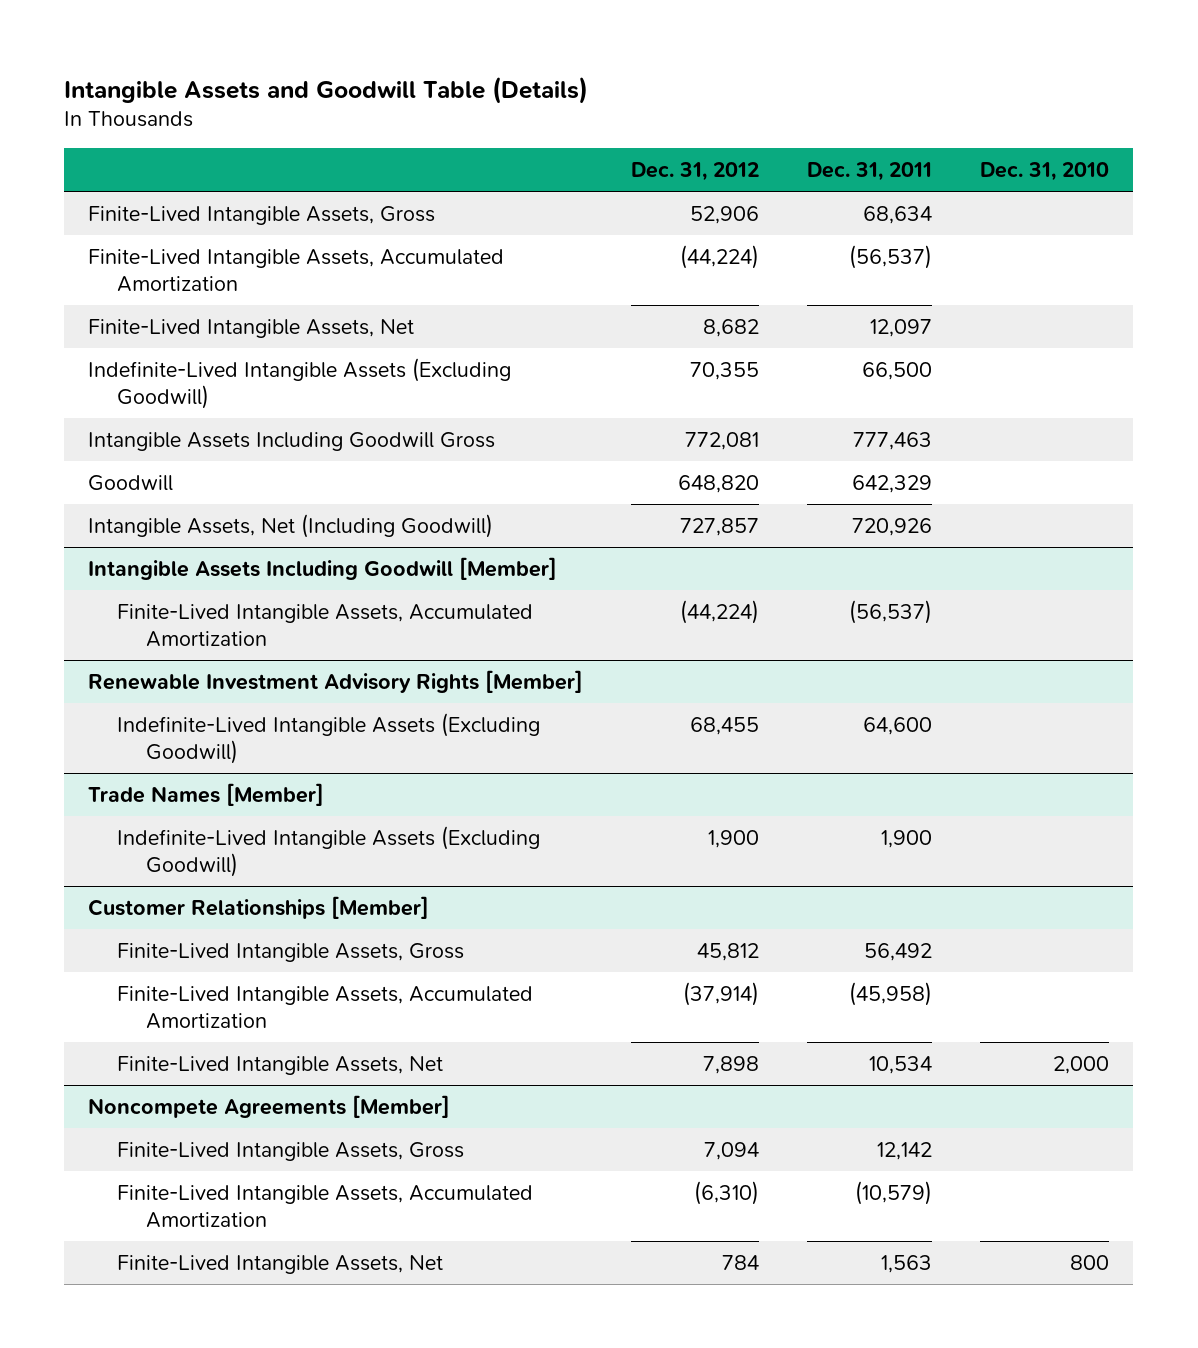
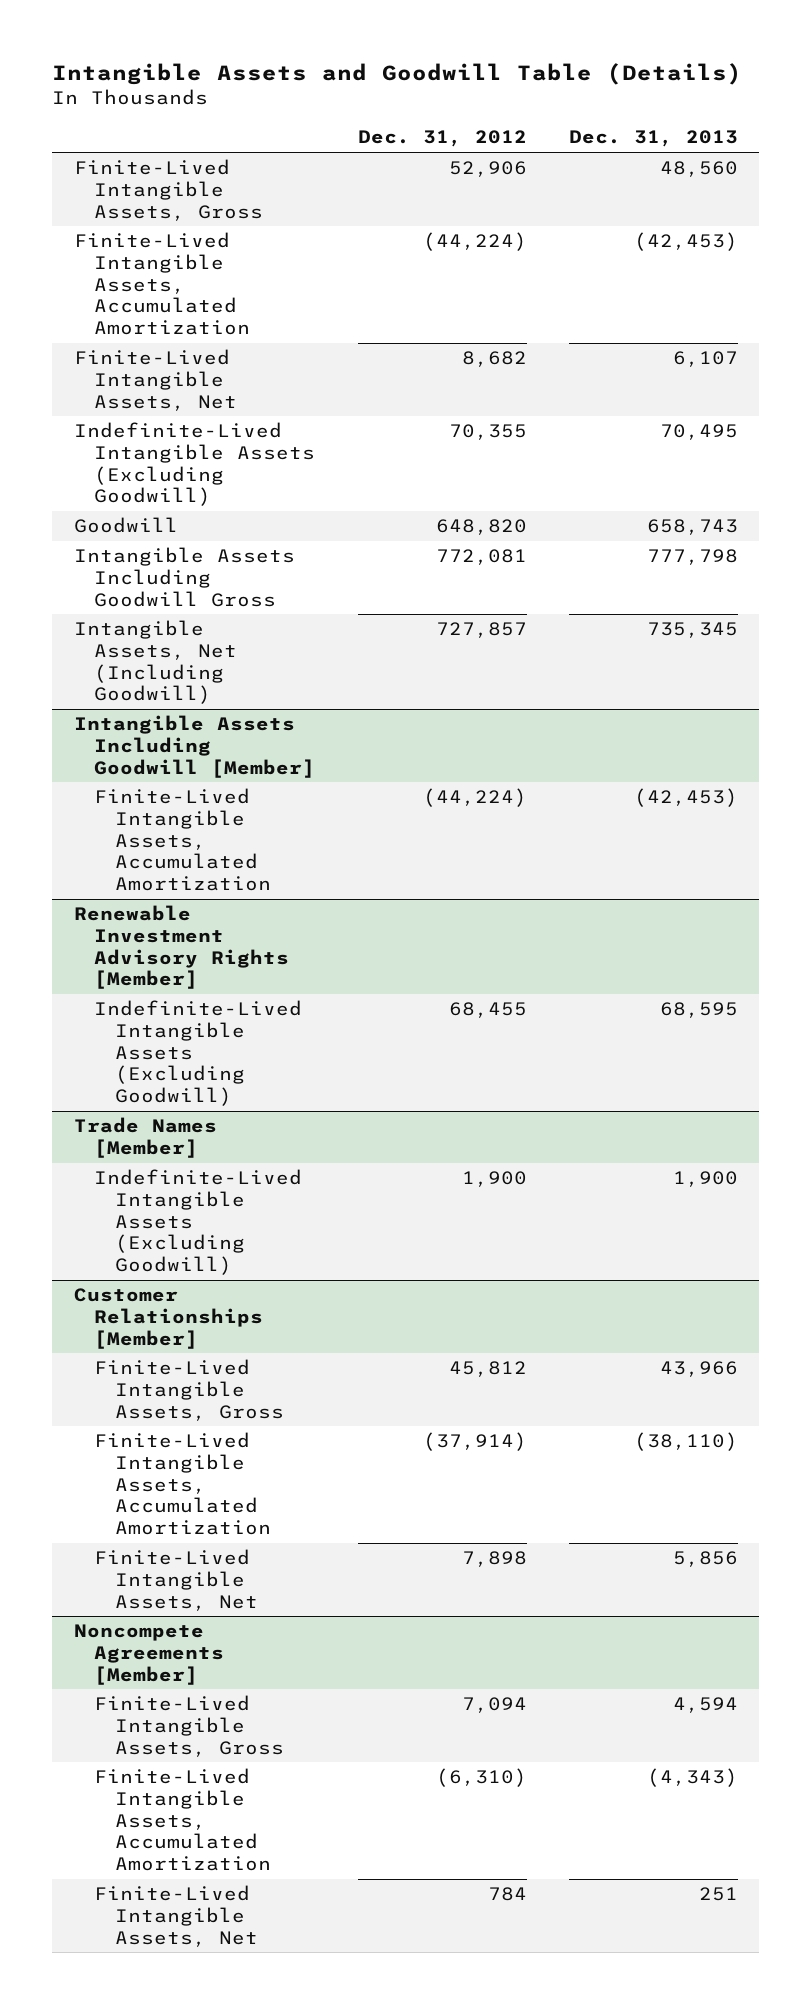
[807,161,933,181] Dec. 31, 2011 -> none
[980,161,1110,181] Dec. 31, 2010 -> none
none -> [568,130,738,148] Dec. 31, 2013
[88,431,496,451] Intangible Assets Including Goodwill Gross -> [73,547,295,607] Intangible Assets Including Goodwill Gross

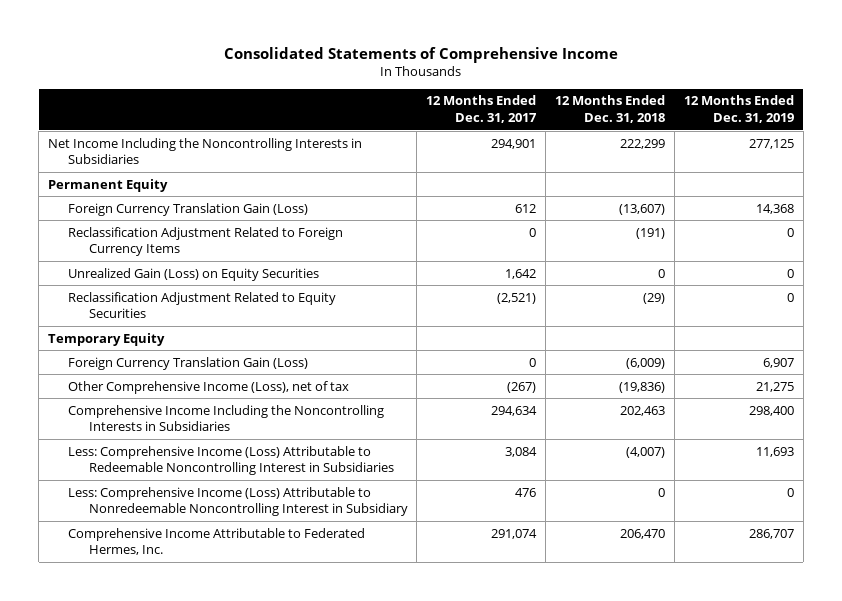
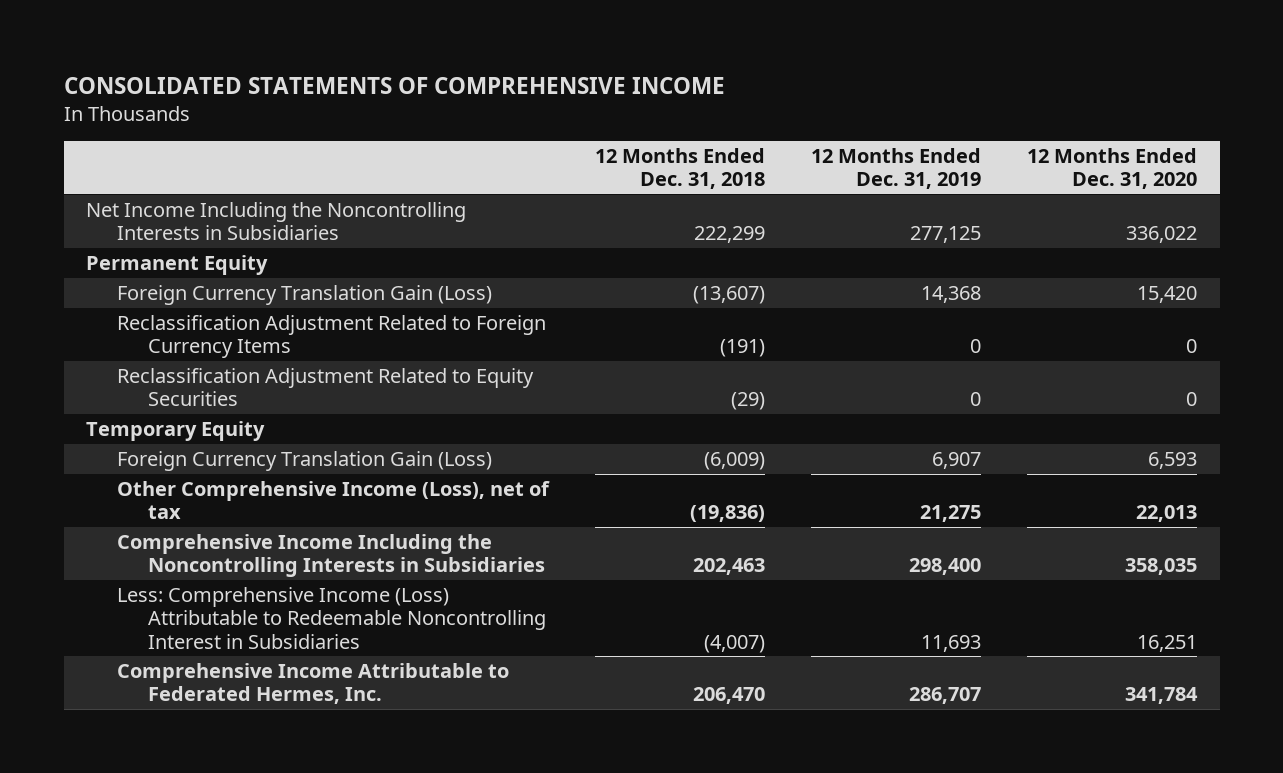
[223,46,618,63] Consolidated Statements of Comprehensive Income -> [63,77,725,95] CONSOLIDATED STATEMENTS OF COMPREHENSIVE INCOME
[426,95,538,124] 12 Months Ended Dec. 31, 2017 -> none
none -> [1026,147,1197,189] 12 Months Ended Dec. 31, 2020
[68,267,320,281] Unrealized Gain (Loss) on Equity Securities -> none
[68,486,408,517] Less: Comprehensive Income (Loss) Attributable to Nonredeemable Noncontrolling Interest in Subsidiary -> none

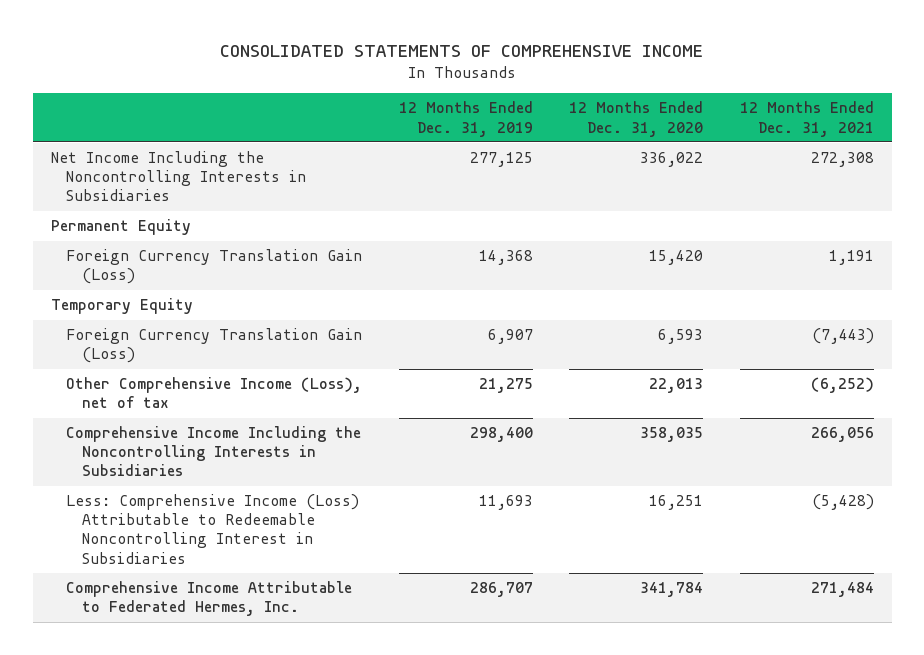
[594,147,765,189] 12 Months Ended Dec. 31, 2018 -> none
none -> [739,101,874,137] 12 Months Ended Dec. 31, 2021
[117,314,547,359] Reclassification Adjustment Related to Foreign Currency Items -> none
[117,367,535,407] Reclassification Adjustment Related to Equity Securities -> none

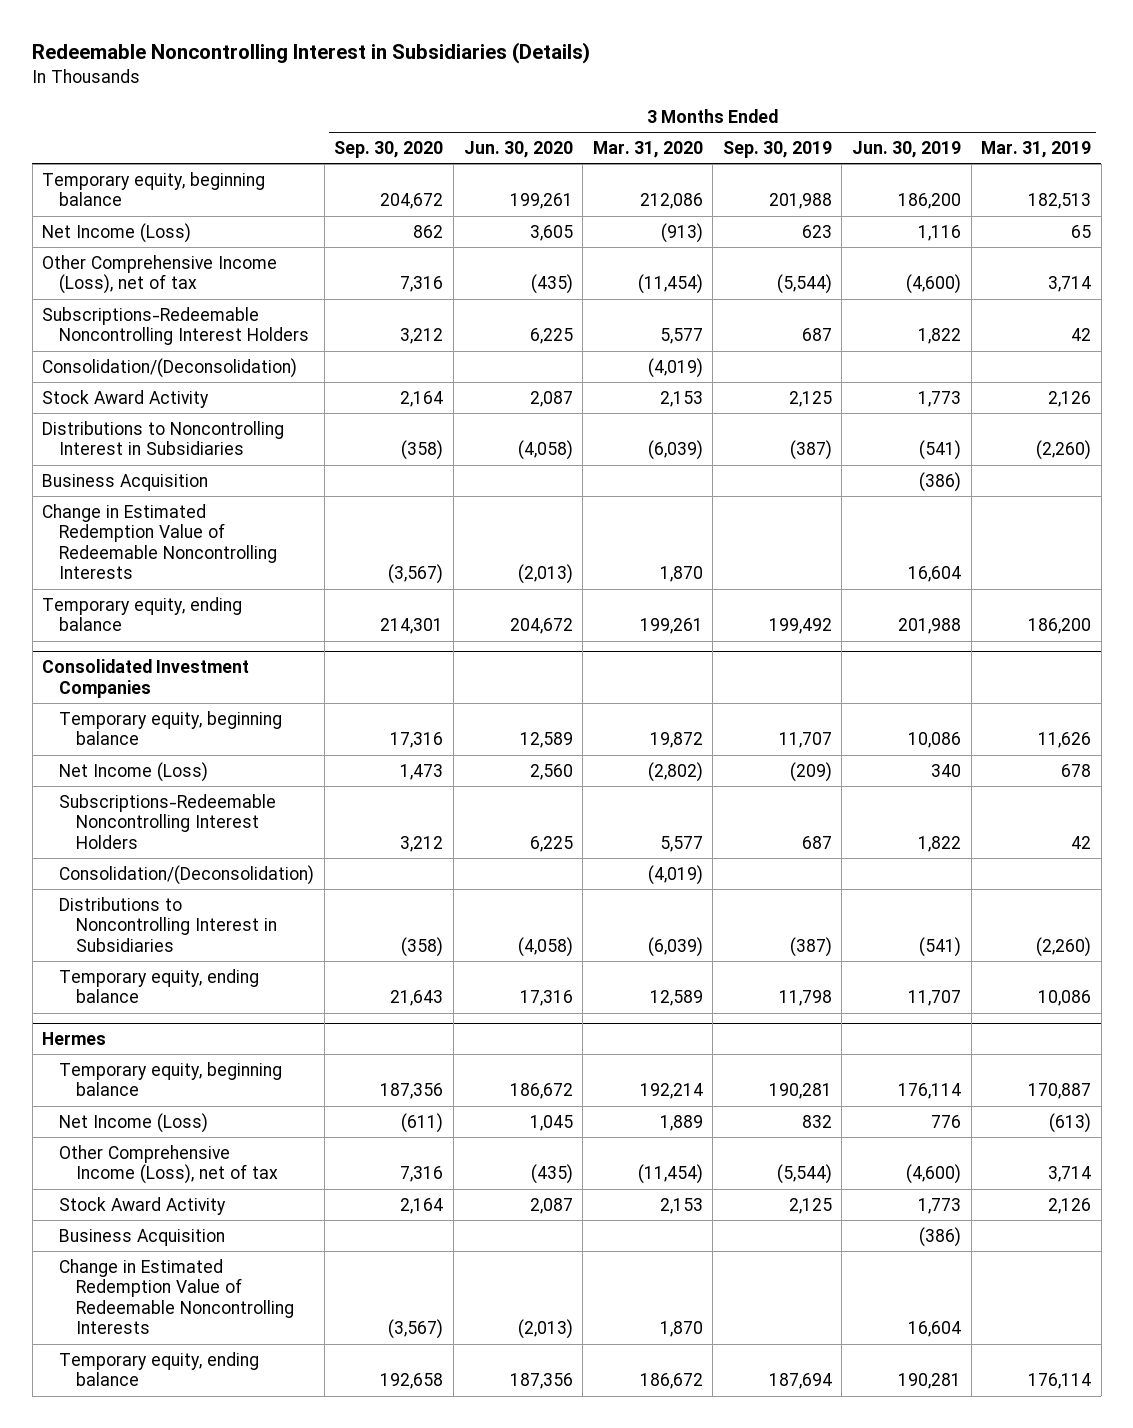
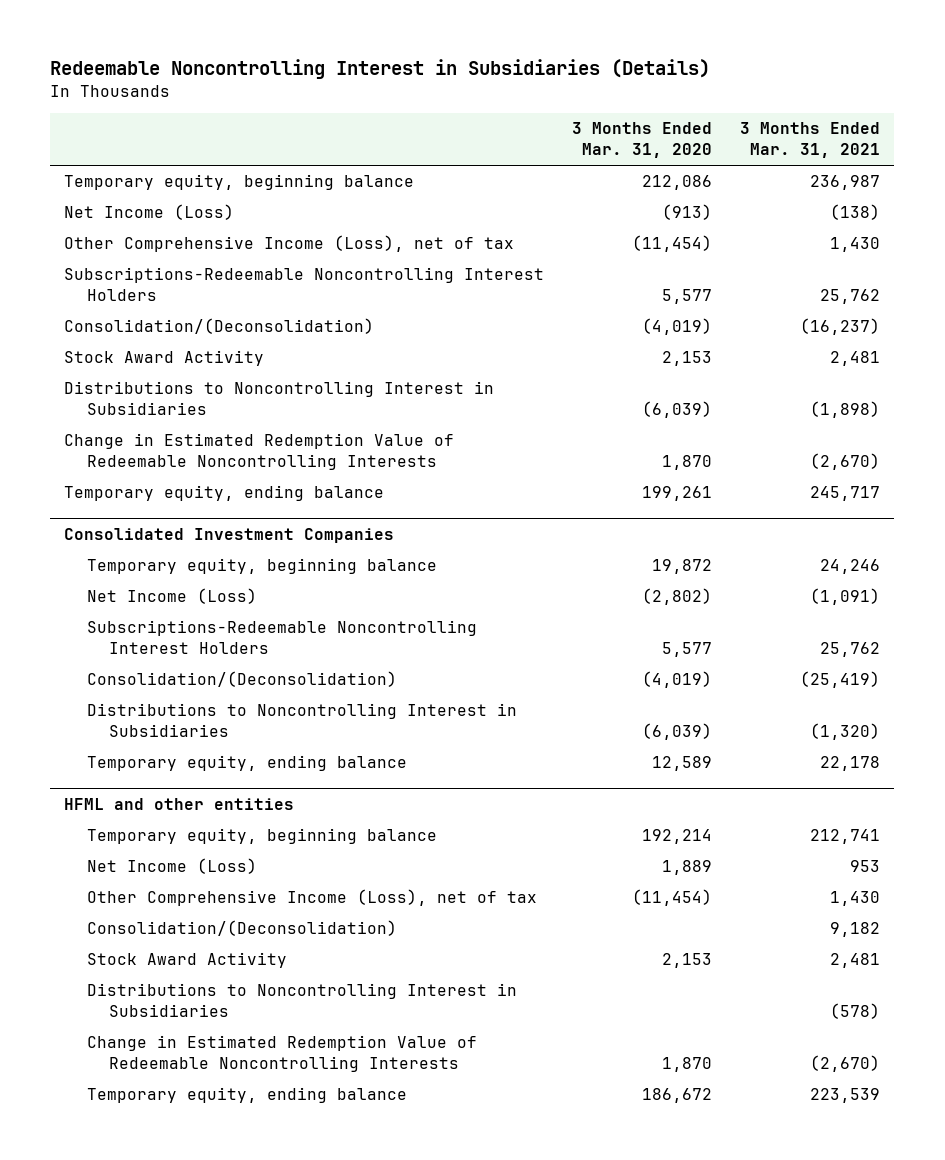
[334,140,444,158] Sep. 30, 2020 -> none
[463,140,573,158] Jun. 30, 2020 -> none
[722,140,832,158] Sep. 30, 2019 -> none
[852,140,962,158] Jun. 30, 2019 -> none
[981,140,1092,158] Mar. 31, 2019 -> none
none -> [740,122,881,159] 3 Months Ended Mar. 31, 2021
[42,473,209,491] Business Acquisition -> none
[42,1032,107,1046] Hermes -> [64,797,295,810] HFML and other entities
none -> [86,920,397,937] Consolidation/(Deconsolidation)
[59,1228,226,1246] Business Acquisition -> none
none -> [86,983,517,1018] Distributions to Noncontrolling Interest in Subsidiaries

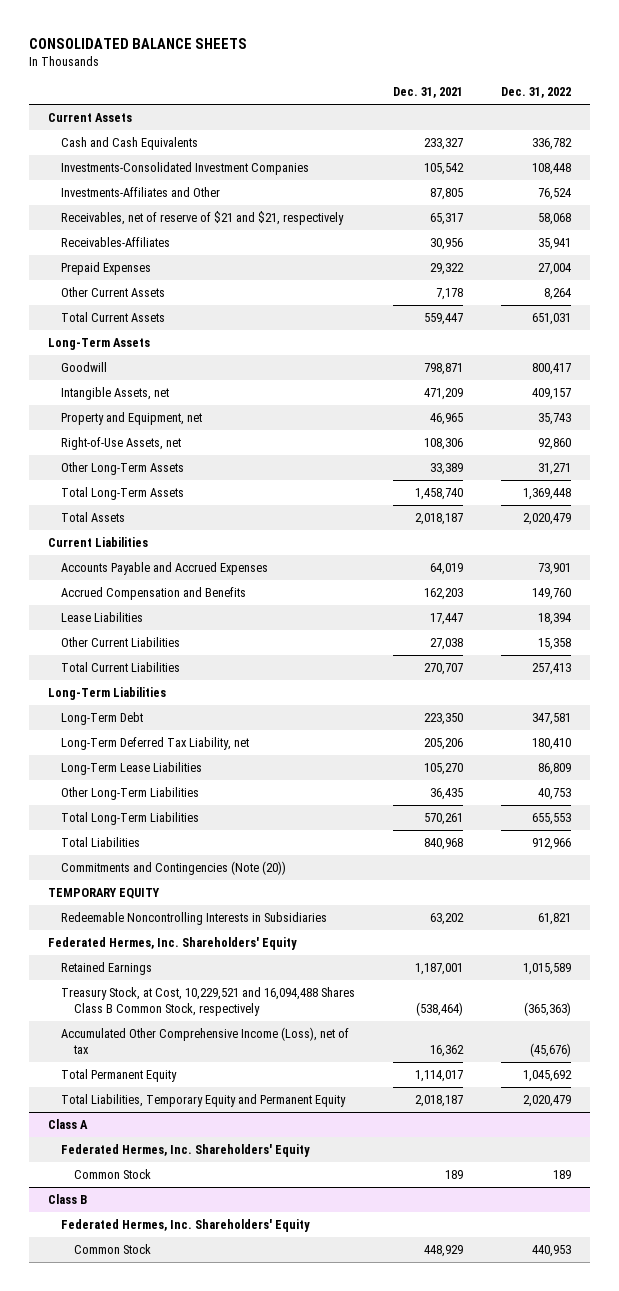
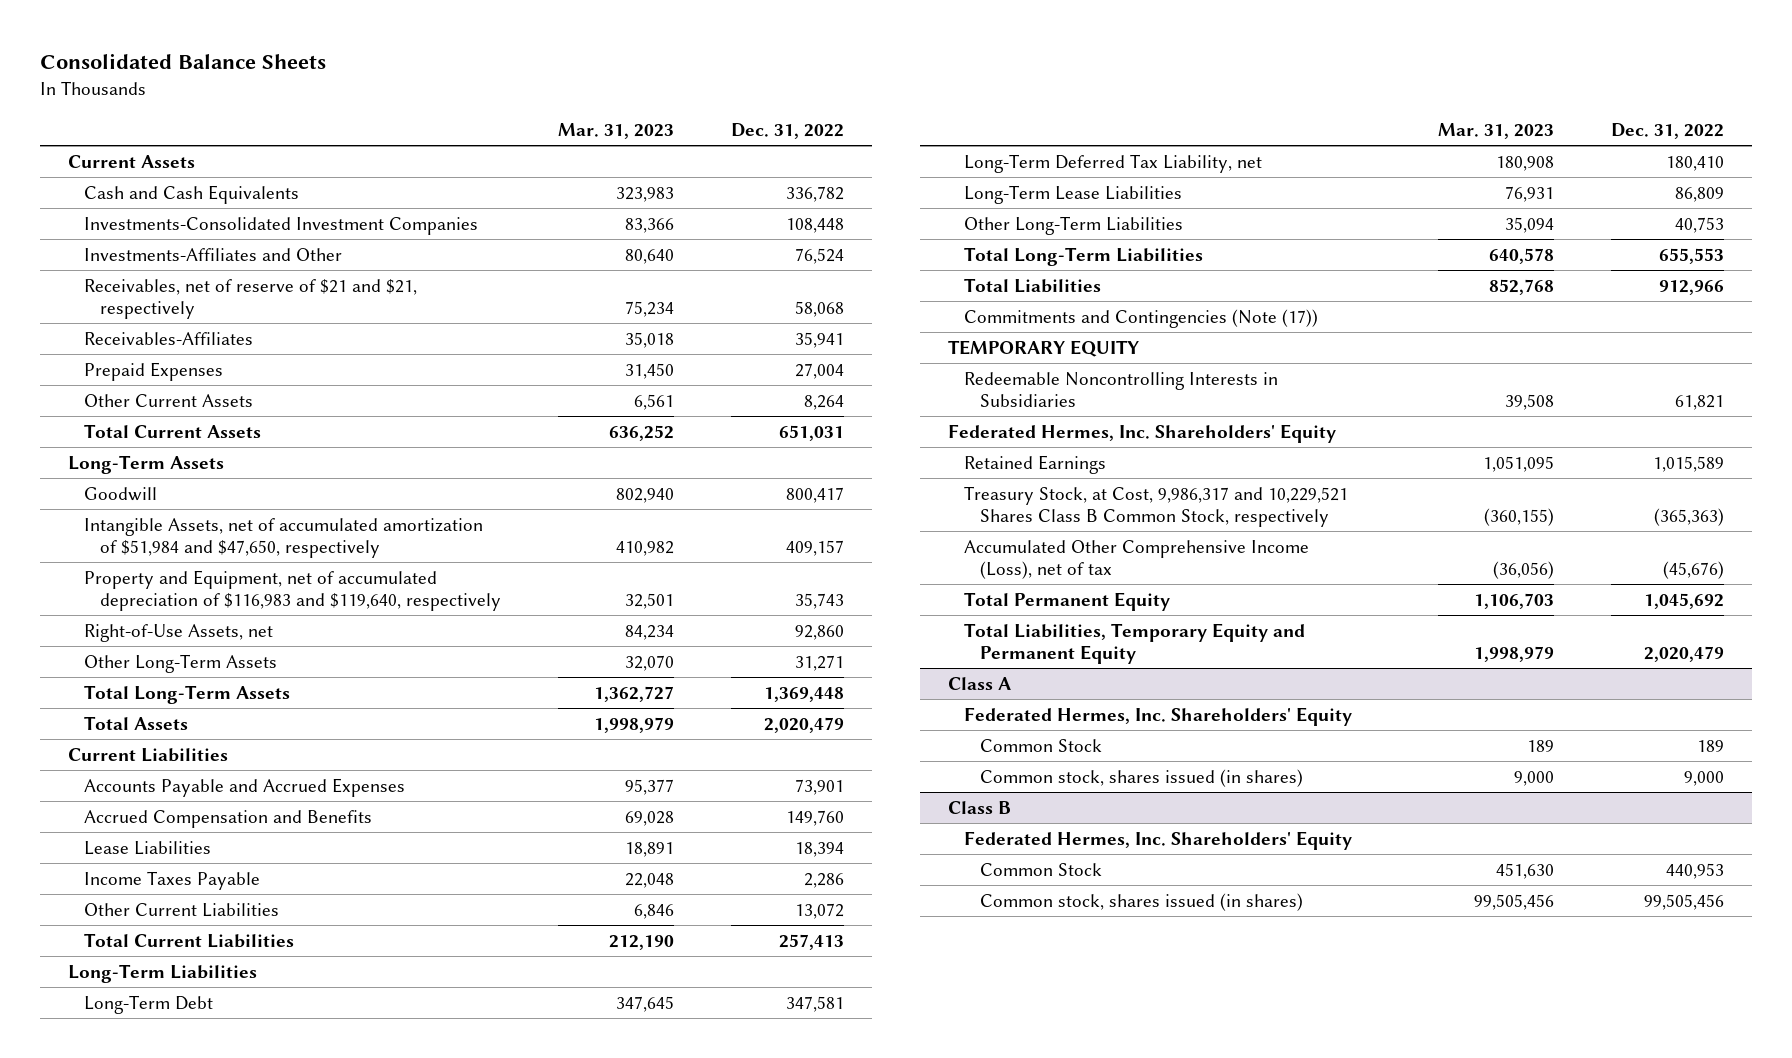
[29,37,248,49] CONSOLIDATED BALANCE SHEETS -> [39,53,326,70] Consolidated Balance Sheets
[393,86,464,98] Dec. 31, 2021 -> none
none -> [557,123,674,140] Mar. 31, 2023
[61,387,170,401] Intangible Assets, net -> [83,517,483,558] Intangible Assets, net of accumulated amortization of $51,984 and $47,650, respectively
[61,412,203,426] Property and Equipment, net -> [83,569,501,611] Property and Equipment, net of accumulated depreciation of $116,983 and $119,640, respectively
none -> [83,870,260,890] Income Taxes Payable
[538,638,572,651] 15,358 -> [794,902,844,919] 13,072
[61,861,287,876] Commitments and Contingencies (Note (20)) -> [964,308,1319,328] Commitments and Contingencies (Note (17))
[61,987,356,1017] Treasury Stock, at Cost, 10,229,521 and 16,094,488 Shares Class B Common Stock, respectively -> [964,485,1349,527] Treasury Stock, at Cost, 9,986,317 and 10,229,521 Shares Class B Common Stock, respectively
none -> [979,768,1303,787] Common stock, shares issued (in shares)
none -> [979,892,1303,911] Common stock, shares issued (in shares)

